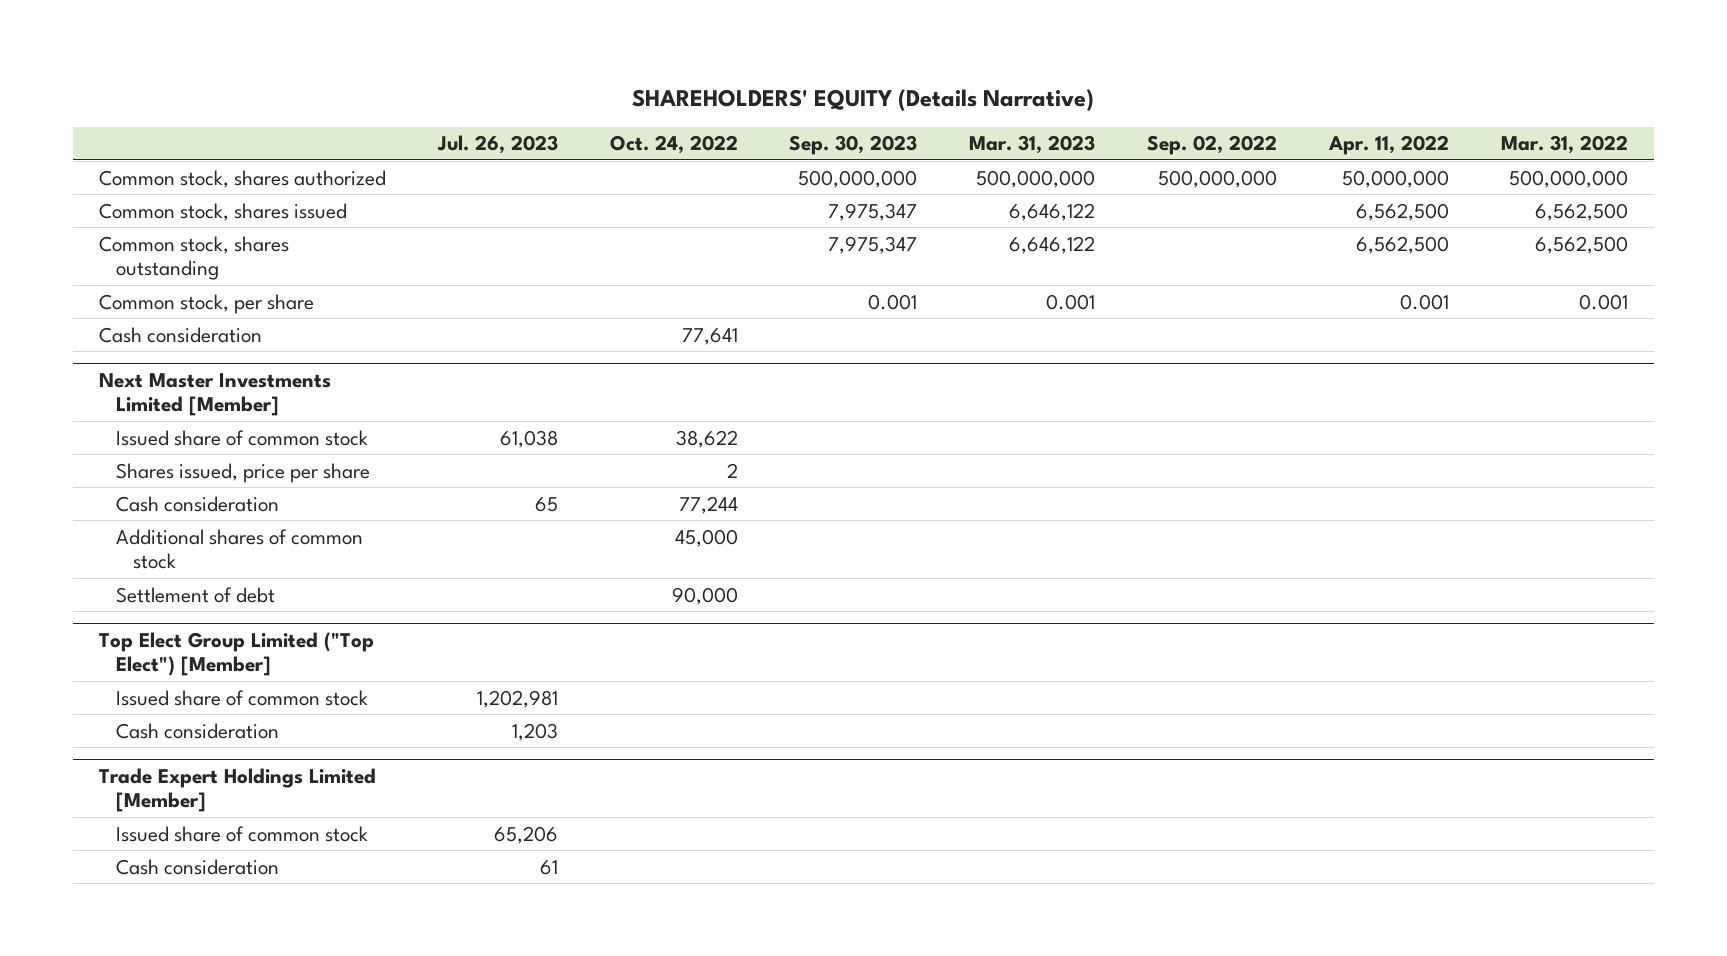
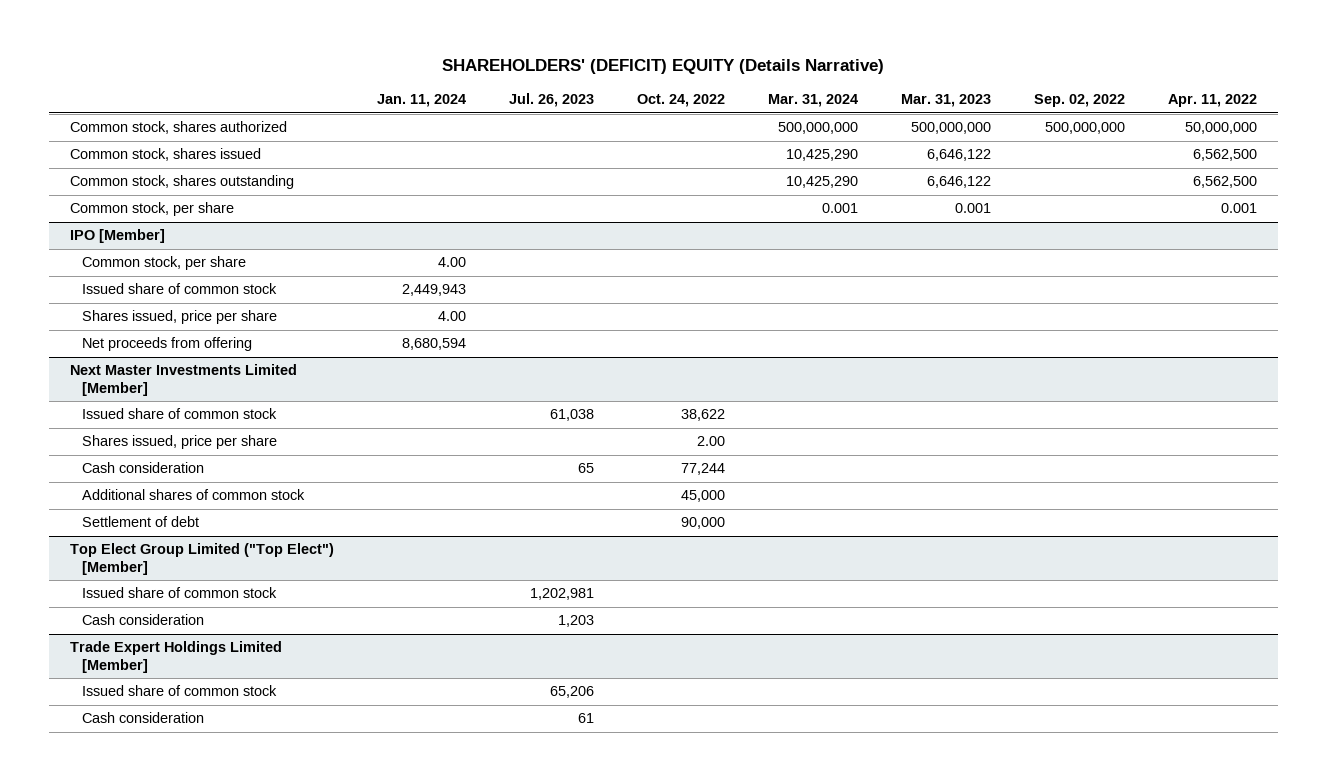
[632,88,1095,111] SHAREHOLDERS' EQUITY (Details Narrative) -> [442,59,885,75] SHAREHOLDERS' (DEFICIT) EQUITY (Details Narrative)
[789,135,918,156] Sep. 30, 2023 -> none
[1500,135,1628,155] Mar. 31, 2022 -> none
none -> [377,94,467,108] Jan. 11, 2024
none -> [767,94,858,108] Mar. 31, 2024
[98,326,262,343] Cash consideration -> none
none -> [70,229,166,244] IPO [Member]
none -> [81,256,246,271] Common stock, per share
none -> [81,283,277,295] Issued share of common stock
none -> [81,310,277,325] Shares issued, price per share
none -> [81,337,252,352] Net proceeds from offering
[726,462,738,478] 2 -> [696,436,725,447] 2.00

